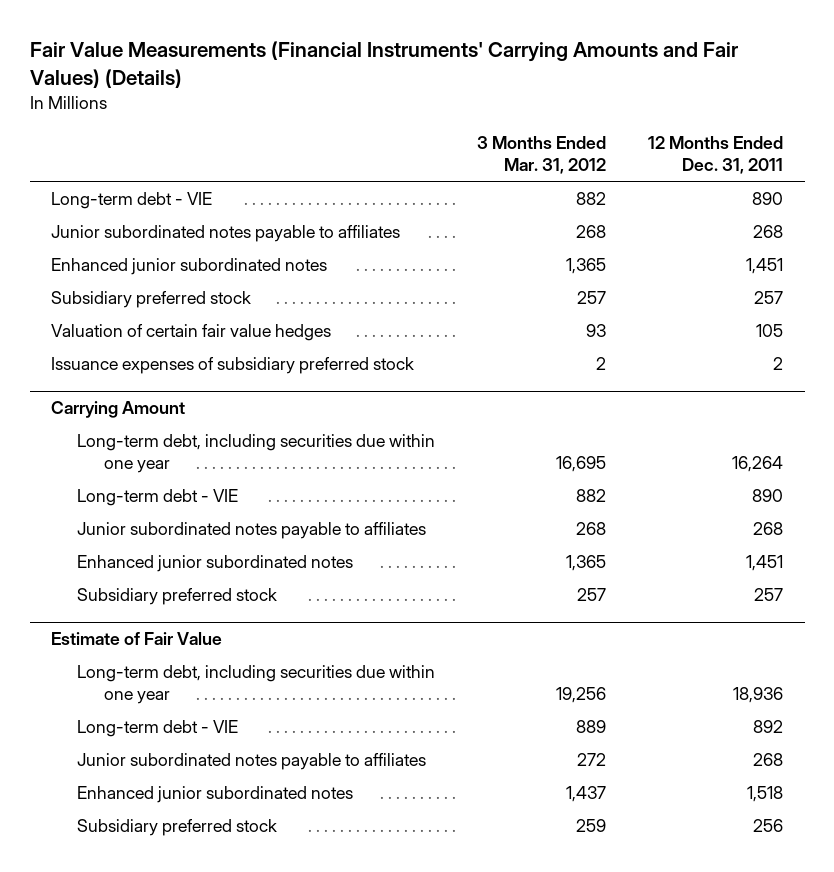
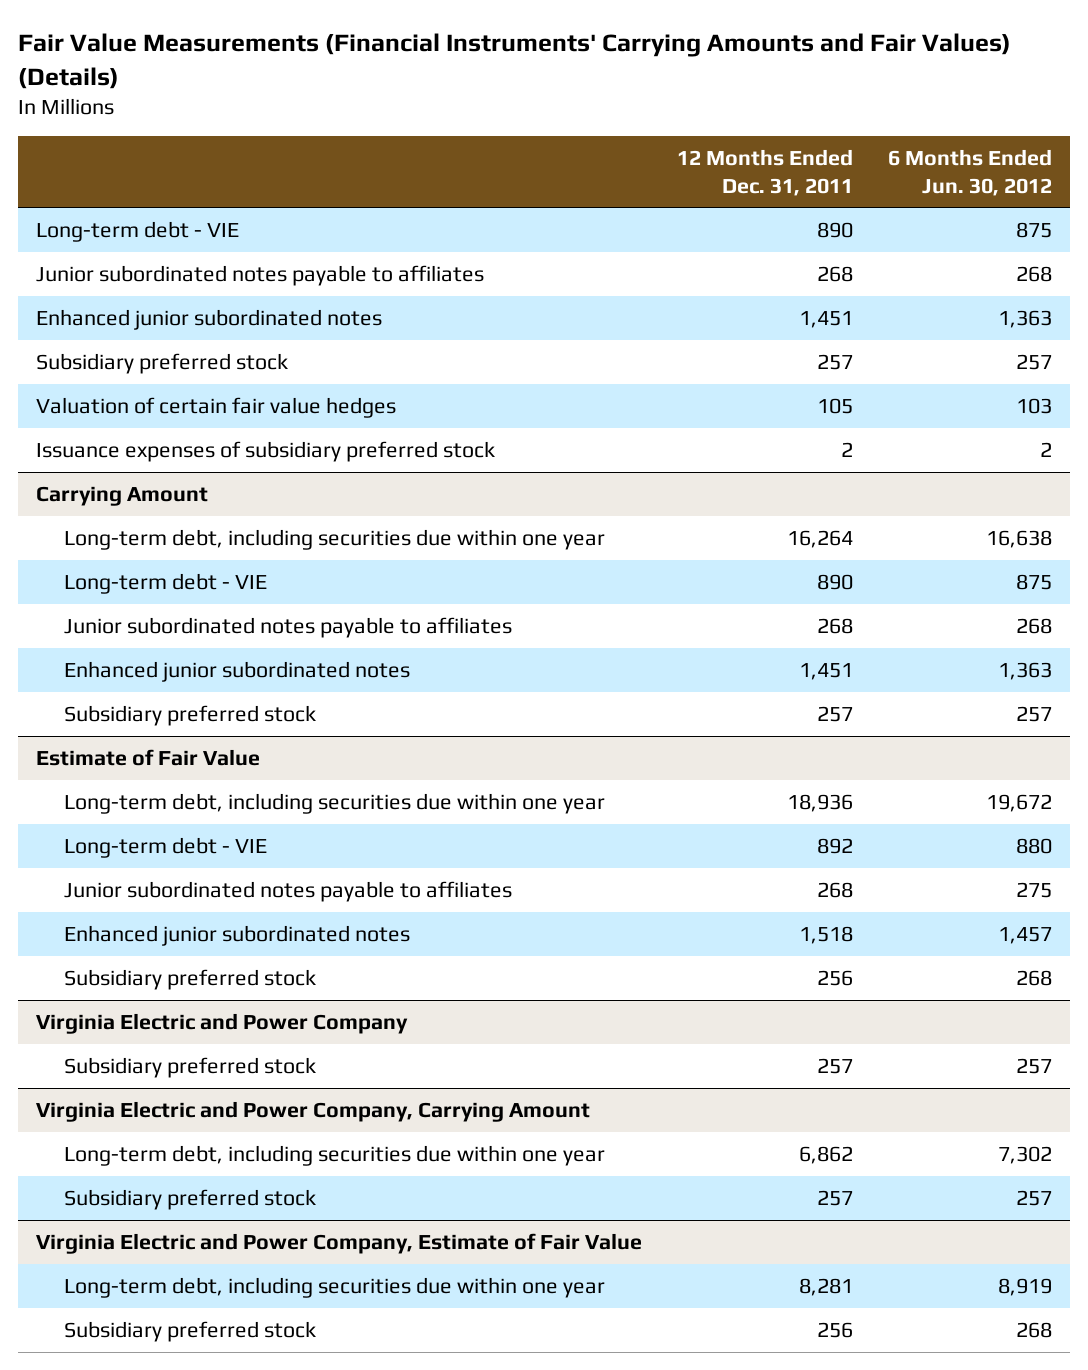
[477,136,607,175] 3 Months Ended Mar. 31, 2012 -> none
none -> [888,148,1053,196] 6 Months Ended Jun. 30, 2012
none -> [35,1012,408,1034] Virginia Electric and Power Company
none -> [63,1056,316,1078] Subsidiary preferred stock
none -> [35,1100,590,1122] Virginia Electric and Power Company, Carrying Amount
none -> [63,1144,605,1166] Long-term debt, including securities due within one year
none -> [63,1188,316,1210] Subsidiary preferred stock
none -> [35,1232,642,1254] Virginia Electric and Power Company, Estimate of Fair Value
none -> [63,1276,605,1298] Long-term debt, including securities due within one year
none -> [63,1320,316,1342] Subsidiary preferred stock

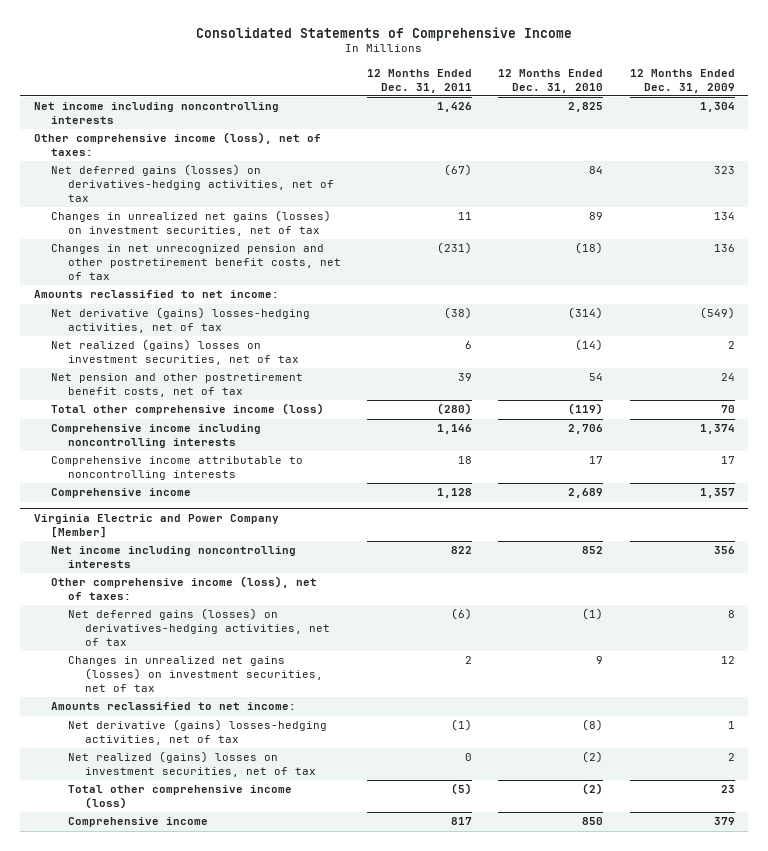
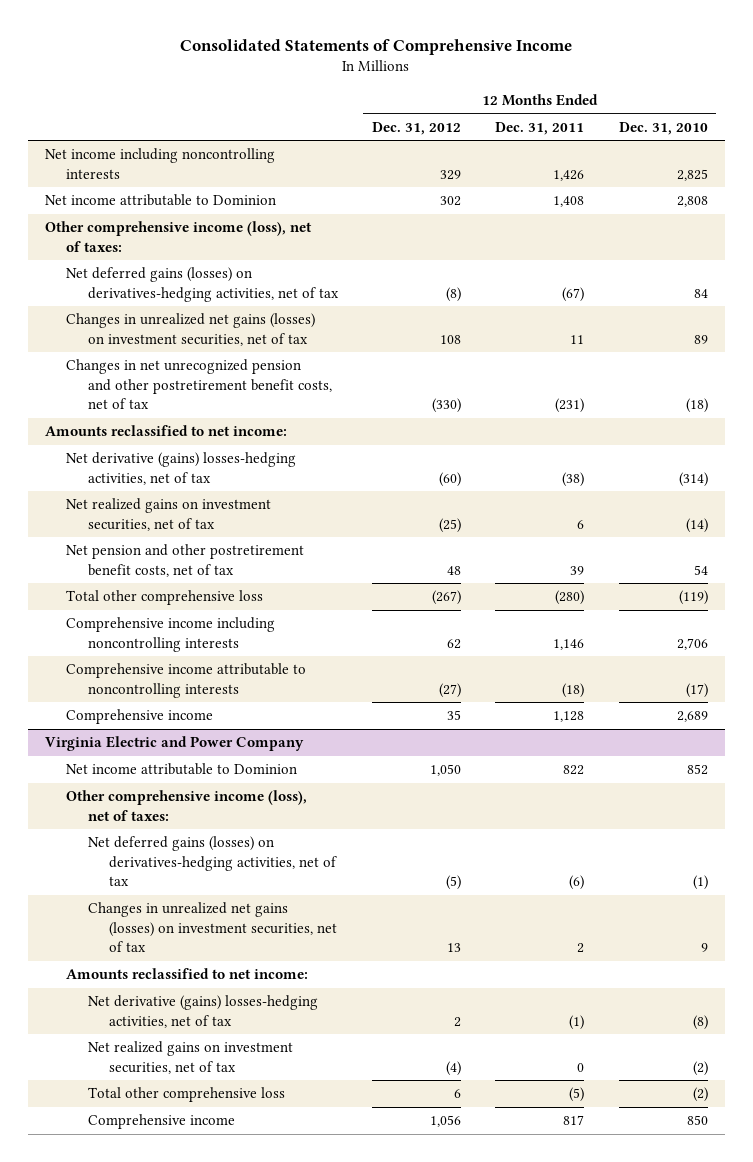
[629,68,735,93] 12 Months Ended Dec. 31, 2009 -> none
none -> [371,121,461,135] Dec. 31, 2012
none -> [44,194,276,207] Net income attributable to Dominion
[50,339,299,366] Net realized (gains) losses on investment securities, net of tax -> [66,498,272,531] Net realized gains on investment securities, net of tax
[50,403,324,416] Total other comprehensive income (loss) -> [66,590,264,606] Total other comprehensive loss
[457,456,472,465] 18 -> [562,682,585,698] (18)
[589,456,604,465] 17 -> [685,682,708,698] (17)
[33,514,279,539] Virginia Electric and Power Company [Member] -> [44,736,304,752] Virginia Electric and Power Company
[50,546,296,569] Net income including noncontrolling interests -> [66,763,298,776] Net income attributable to Dominion
[67,751,316,778] Net realized (gains) losses on investment securities, net of tax -> [87,1041,293,1074] Net realized gains on investment securities, net of tax
[67,785,292,810] Total other comprehensive income (loss) -> [87,1087,285,1103] Total other comprehensive loss

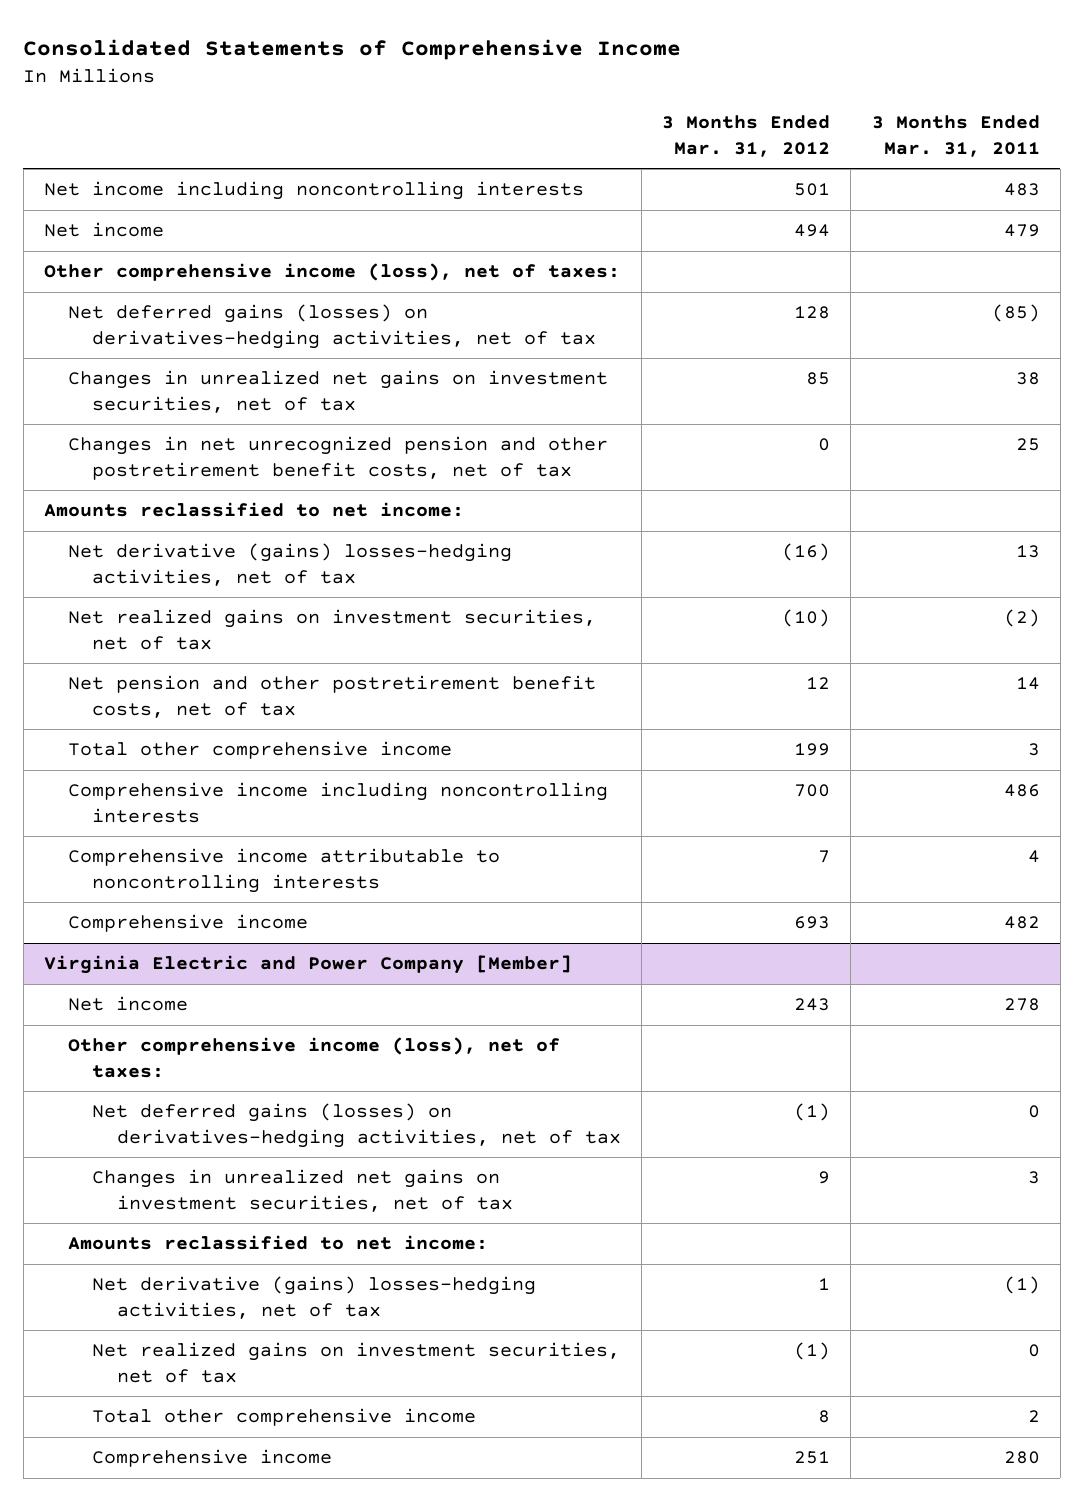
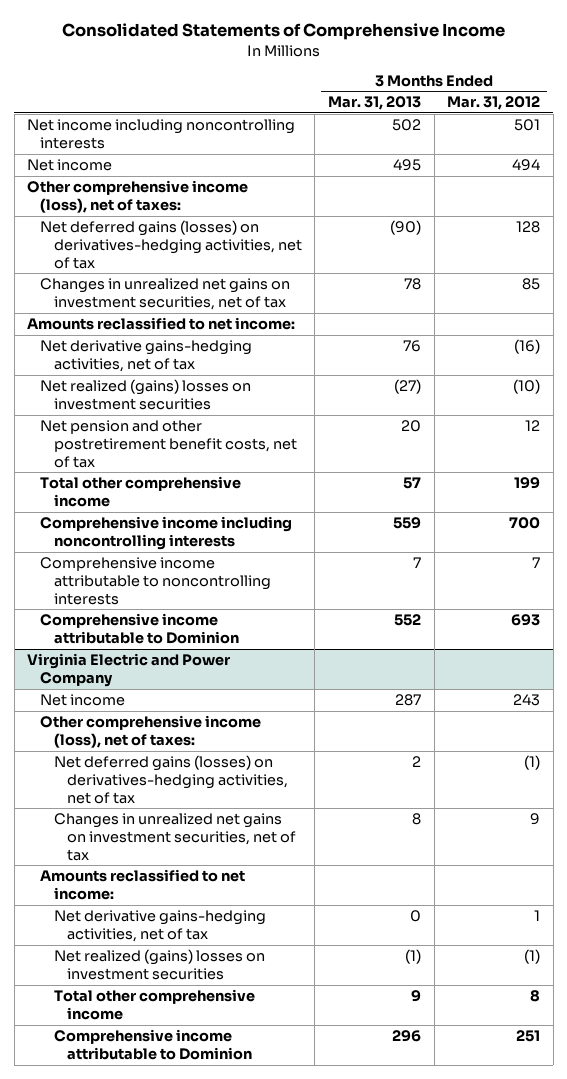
[871,115,1040,157] 3 Months Ended Mar. 31, 2011 -> none
none -> [327,96,421,111] Mar. 31, 2013
[68,436,609,480] Changes in net unrecognized pension and other postretirement benefit costs, net of tax -> none
[68,543,513,586] Net derivative (gains) losses-hedging activities, net of tax -> [40,339,253,372] Net derivative gains-hedging activities, net of tax
[68,609,597,650] Net realized gains on investment securities, net of tax -> [40,378,252,410] Net realized (gains) losses on investment securities
[68,914,309,933] Comprehensive income -> [40,612,239,644] Comprehensive income attributable to Dominion
[44,955,573,975] Virginia Electric and Power Company [Member] -> [27,652,231,687] Virginia Electric and Power Company
[92,1276,537,1319] Net derivative (gains) losses-hedging activities, net of tax -> [53,909,266,942] Net derivative gains-hedging activities, net of tax
[92,1342,621,1383] Net realized gains on investment securities, net of tax -> [53,948,265,980] Net realized (gains) losses on investment securities
[92,1449,333,1468] Comprehensive income -> [53,1028,252,1060] Comprehensive income attributable to Dominion

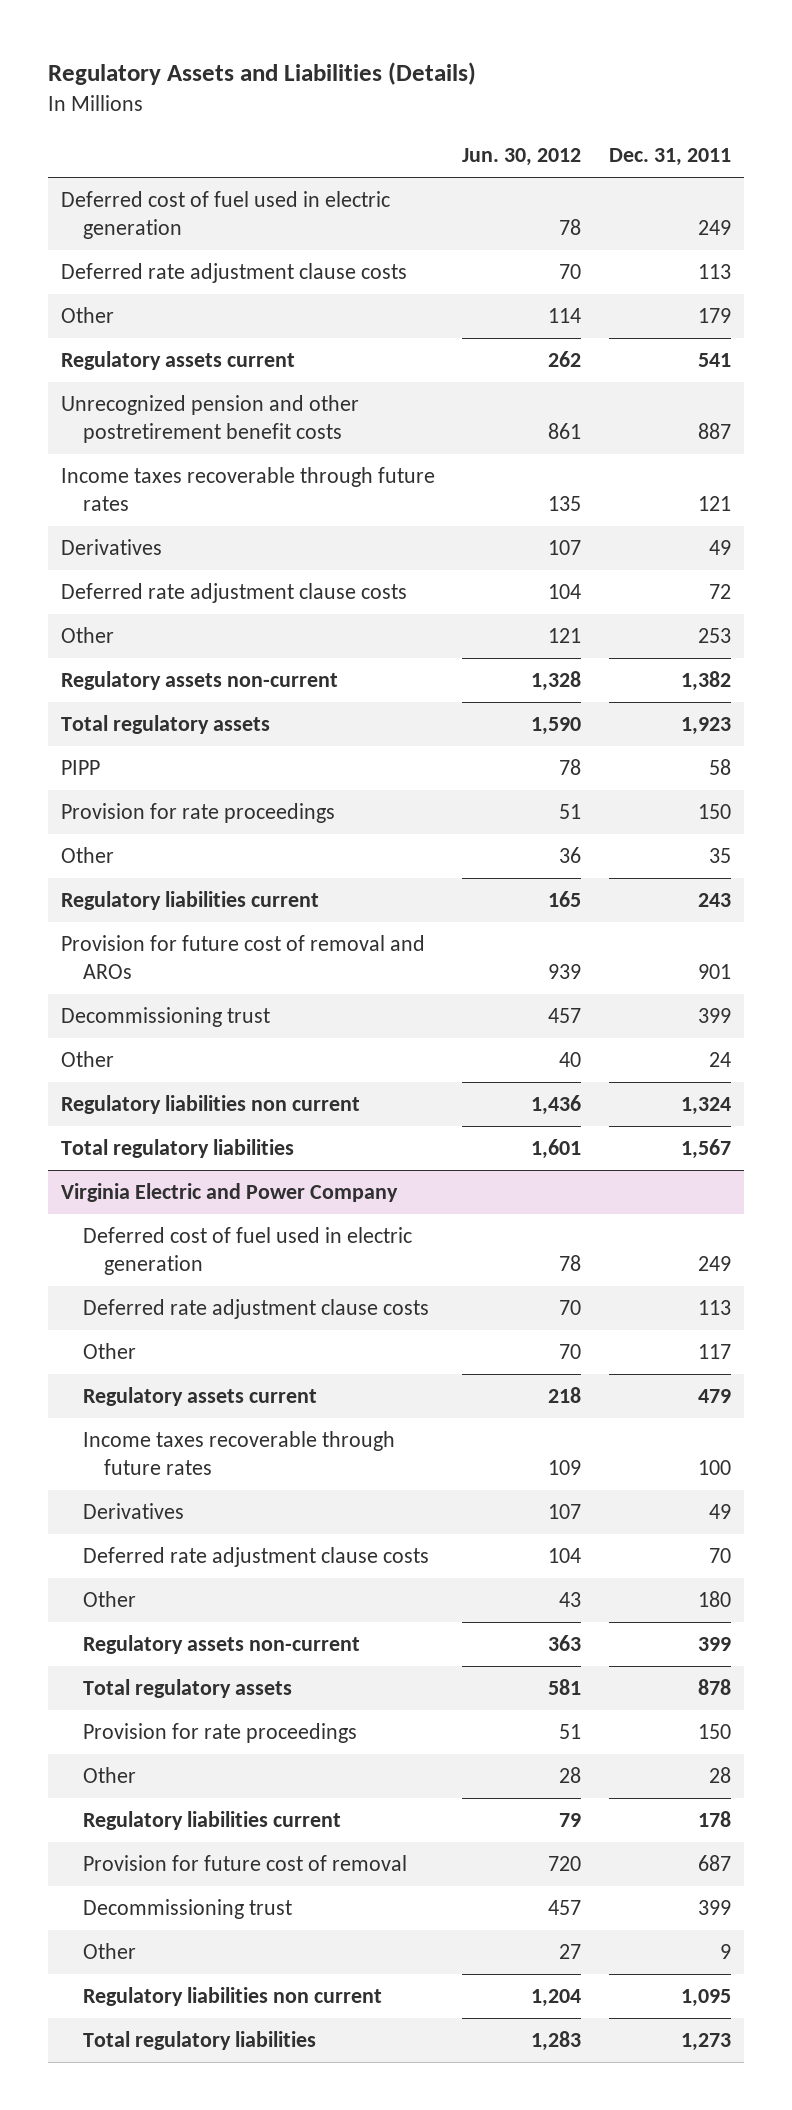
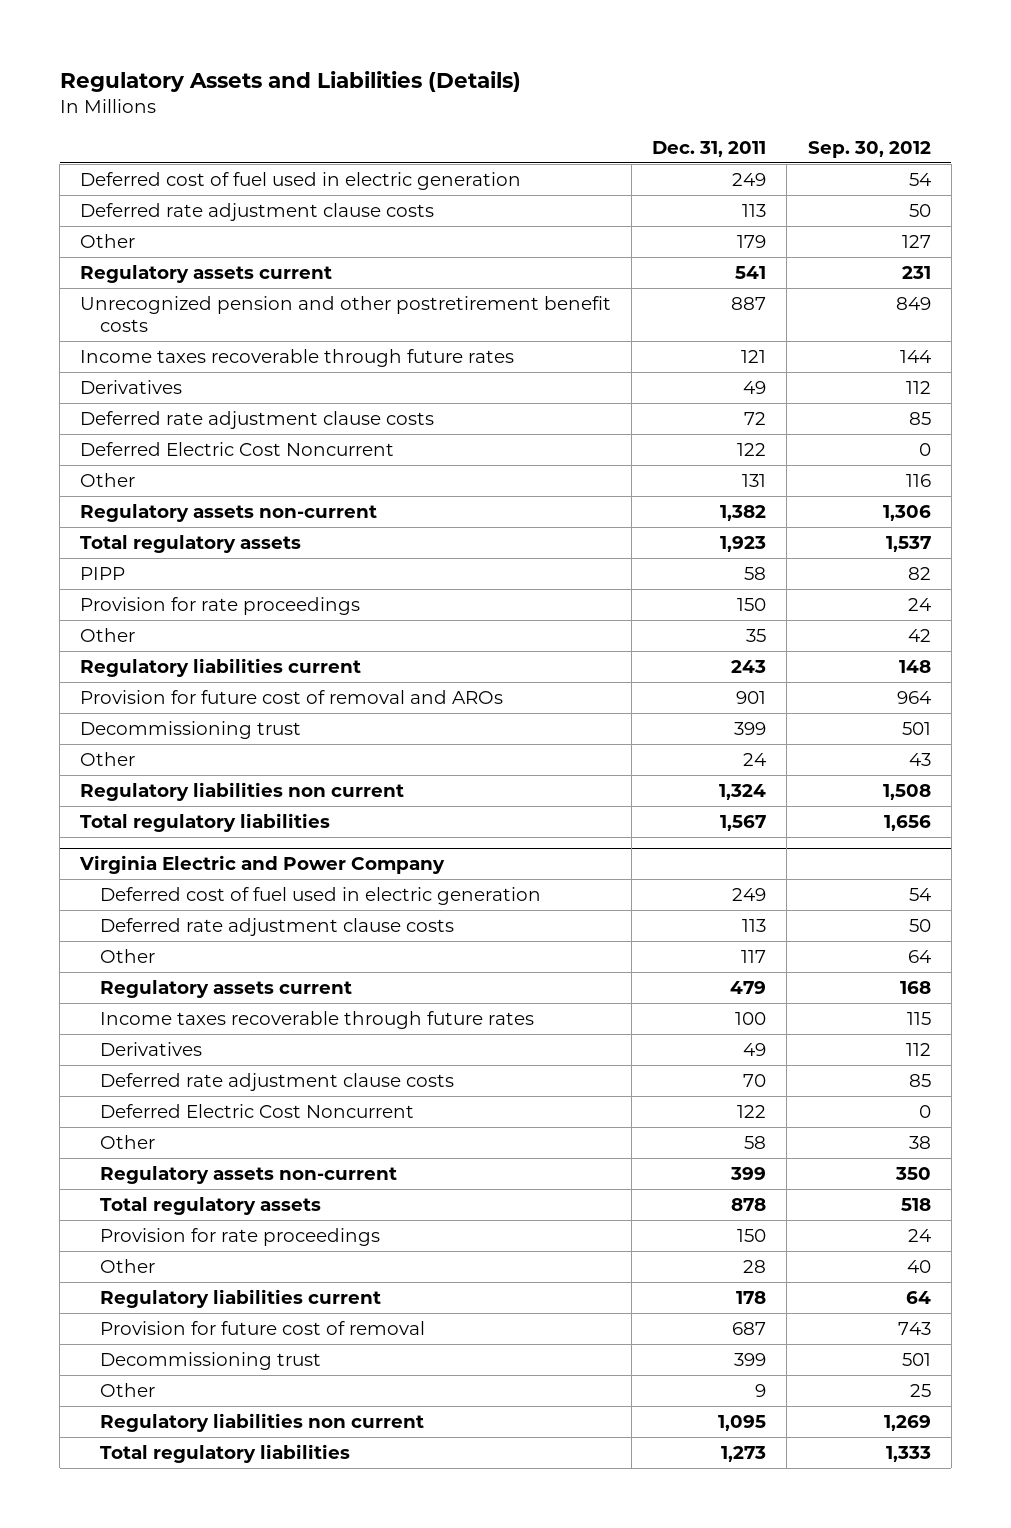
[462,147,582,166] Jun. 30, 2012 -> none
none -> [807,140,931,158] Sep. 30, 2012
none -> [80,441,395,456] Deferred Electric Cost Noncurrent
[697,628,731,644] 253 -> [742,473,767,487] 131
none -> [100,1103,415,1118] Deferred Electric Cost Noncurrent
[697,1591,731,1608] 180 -> [744,1135,767,1149] 58

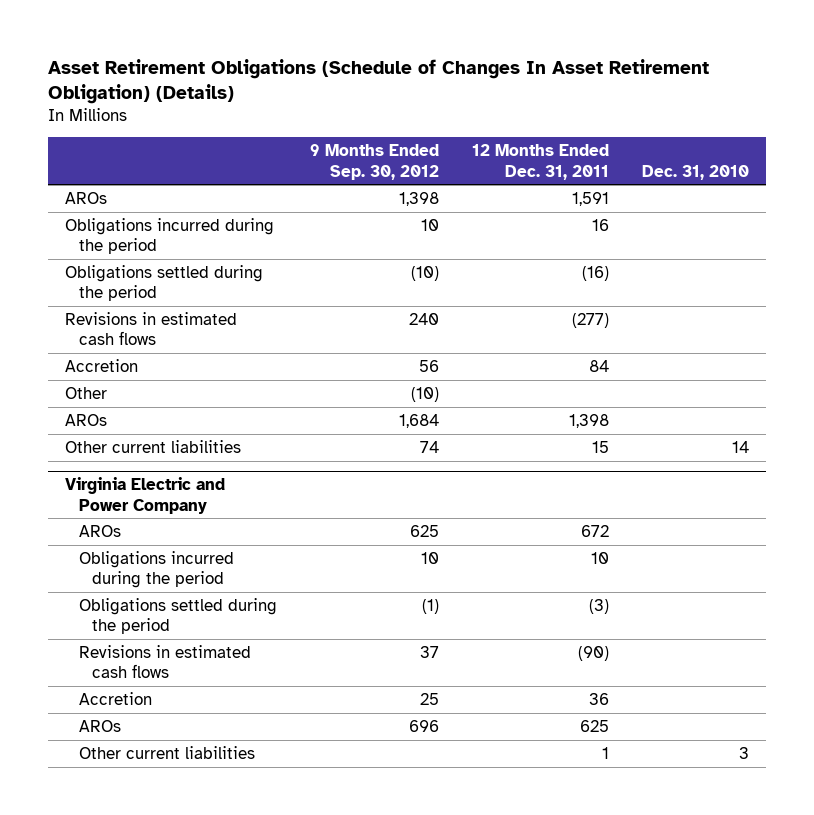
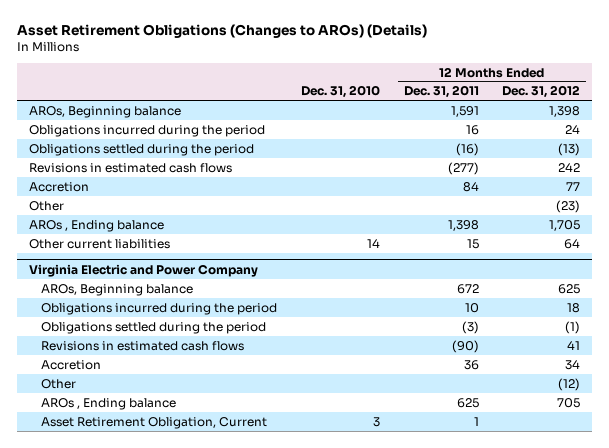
[48,58,710,104] Asset Retirement Obligations (Schedule of Changes In Asset Retirement Obligation) (Details) -> [16,24,427,39] Asset Retirement Obligations (Changes to AROs) (Details)
[309,144,439,180] 9 Months Ended Sep. 30, 2012 -> none
none -> [502,85,581,99] Dec. 31, 2012
[64,191,107,204] AROs -> [28,105,181,118] AROs, Beginning balance
[64,413,107,426] AROs -> [28,219,164,232] AROs , Ending balance
[78,524,121,537] AROs -> [41,283,194,296] AROs, Beginning balance
none -> [41,378,77,389] Other
[78,719,121,732] AROs -> [41,397,177,410] AROs , Ending balance
[78,745,255,759] Other current liabilities -> [41,416,268,429] Asset Retirement Obligation, Current

